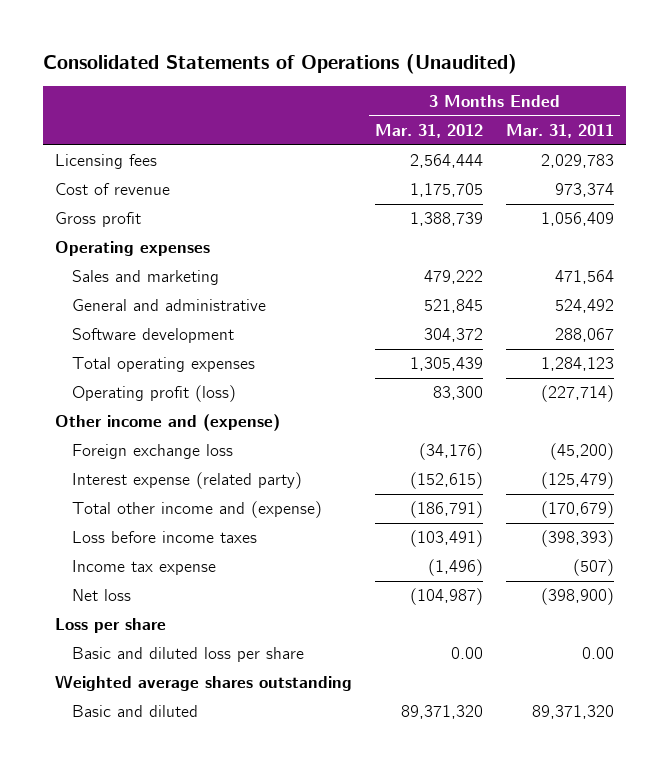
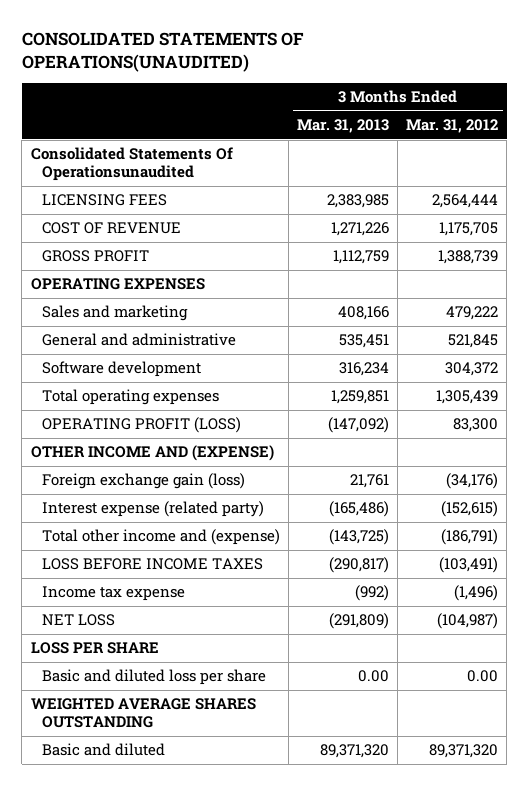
[42,54,517,75] Consolidated Statements of Operations (Unaudited) -> [21,32,304,73] CONSOLIDATED STATEMENTS OF OPERATIONS(UNAUDITED)
[506,123,615,138] Mar. 31, 2011 -> none
none -> [297,119,390,134] Mar. 31, 2013
none -> [30,147,233,182] Consolidated Statements Of Operationsunaudited
[54,154,157,170] Licensing fees -> [41,194,167,207] LICENSING FEES
[54,183,170,196] Cost of revenue -> [41,222,181,235] COST OF REVENUE
[54,212,141,228] Gross profit -> [41,250,149,263] GROSS PROFIT
[54,241,210,257] Operating expenses -> [30,278,205,291] OPERATING EXPENSES
[72,385,237,403] Operating profit (loss) -> [41,417,241,434] OPERATING PROFIT (LOSS)
[54,414,280,432] Other income and (expense) -> [30,445,274,462] OTHER INCOME AND (EXPENSE)
[72,444,234,460] Foreign exchange loss -> [41,473,245,490] Foreign exchange gain (loss)
[72,531,258,544] Loss before income taxes -> [41,558,263,571] LOSS BEFORE INCOME TAXES
[72,589,132,602] Net loss -> [41,614,115,627] NET LOSS
[54,618,166,634] Loss per share -> [30,642,159,655] LOSS PER SHARE
[54,675,352,692] Weighted average shares outstanding -> [30,698,256,729] WEIGHTED AVERAGE SHARES OUTSTANDING

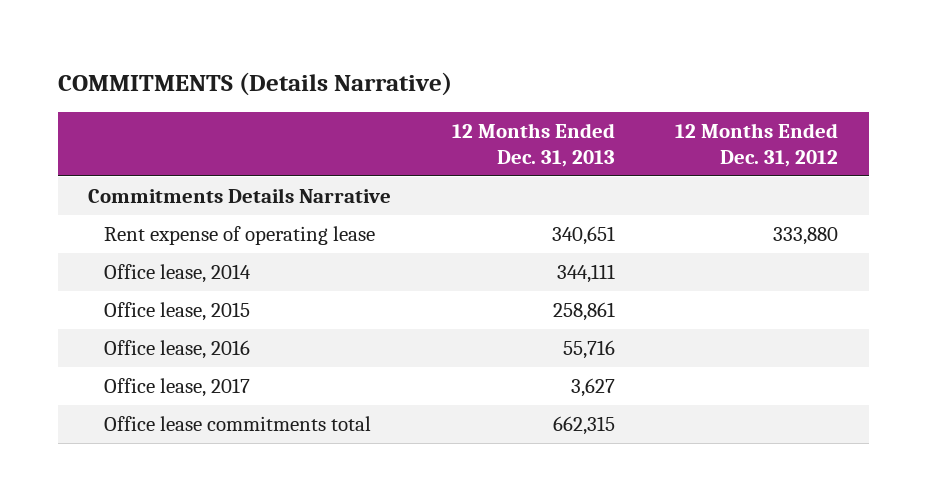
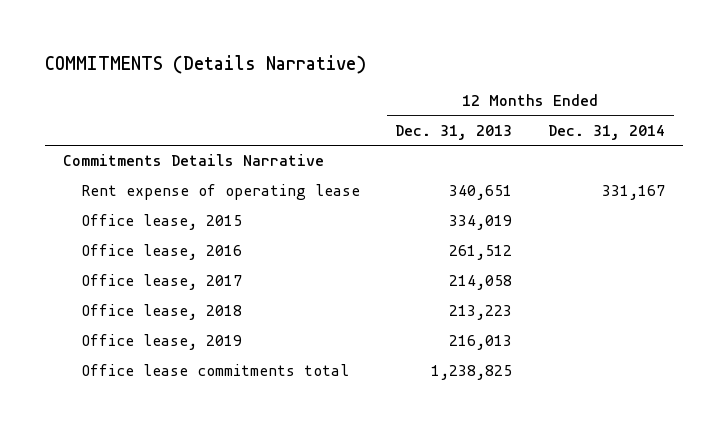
[675,123,839,167] 12 Months Ended Dec. 31, 2012 -> none
none -> [547,124,665,140] Dec. 31, 2014
[103,264,251,284] Office lease, 2014 -> [81,214,243,231] Office lease, 2015
[556,264,615,284] 344,111 -> [449,215,513,231] 334,019
[103,302,250,322] Office lease, 2015 -> [81,244,243,261] Office lease, 2016
[552,302,615,322] 258,861 -> [449,245,513,261] 261,512
[103,340,250,360] Office lease, 2016 -> [81,274,243,291] Office lease, 2017
[562,340,615,360] 55,716 -> [449,275,513,291] 214,058
[103,378,250,398] Office lease, 2017 -> [81,304,243,321] Office lease, 2018
[570,378,615,398] 3,627 -> [449,305,513,321] 213,223
none -> [81,334,243,351] Office lease, 2019
[552,416,615,436] 662,315 -> [431,365,513,381] 1,238,825

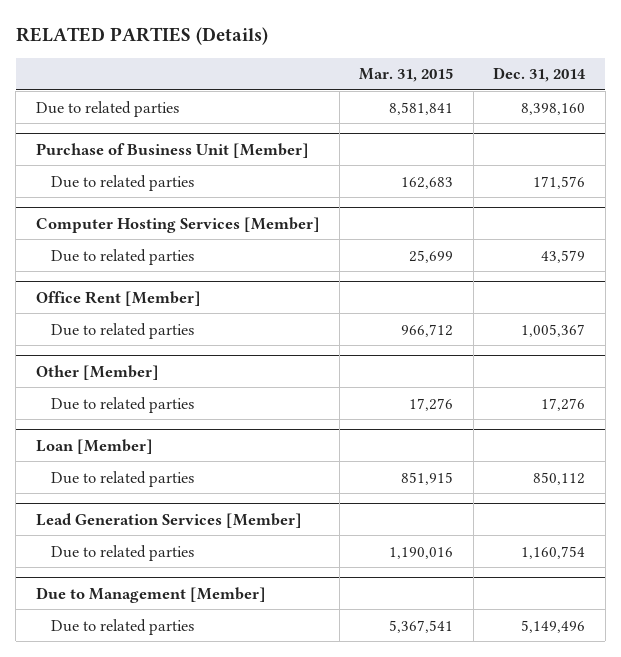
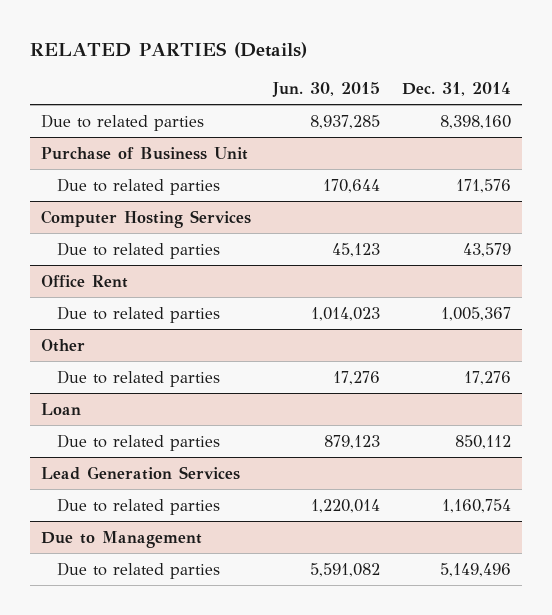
[359,68,454,83] Mar. 31, 2015 -> none
none -> [271,81,380,97] Jun. 30, 2015
[35,142,309,158] Purchase of Business Unit [Member] -> [40,146,248,160] Purchase of Business Unit
[35,216,320,233] Computer Hosting Services [Member] -> [40,209,251,228] Computer Hosting Services
[35,290,201,306] Office Rent [Member] -> [40,274,128,288] Office Rent
[35,364,159,380] Other [Member] -> [40,338,85,352] Other
[35,438,153,454] Loan [Member] -> [40,402,81,415] Loan
[35,512,302,528] Lead Generation Services [Member] -> [40,465,240,480] Lead Generation Services
[35,586,266,603] Due to Management [Member] -> [40,530,202,548] Due to Management

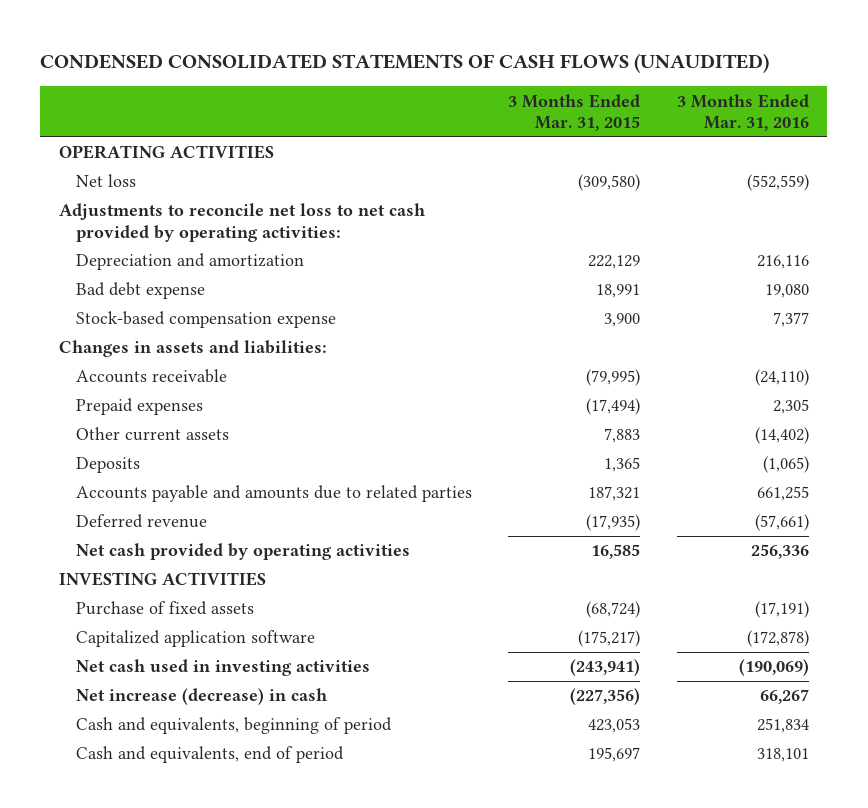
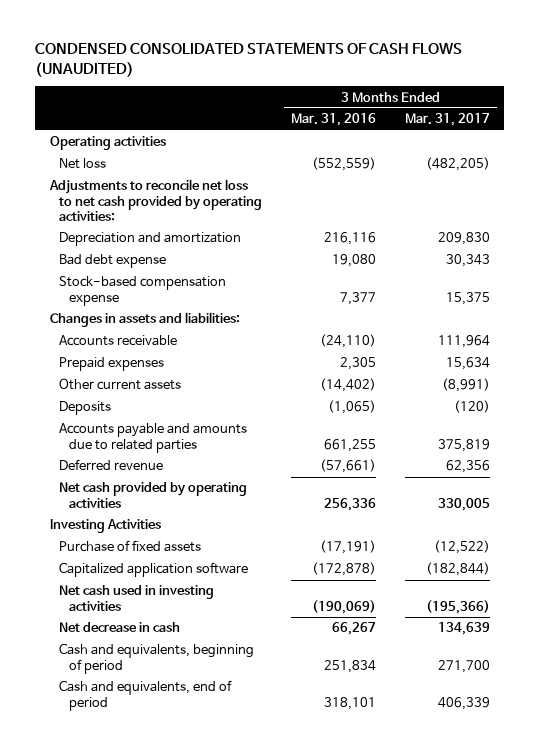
[508,93,641,131] 3 Months Ended Mar. 31, 2015 -> none
none -> [404,113,490,127] Mar. 31, 2017
[58,145,274,160] OPERATING ACTIVITIES -> [49,136,166,151] Operating activities
[58,572,266,587] INVESTING ACTIVITIES -> [49,519,161,534] Investing Activities
[75,688,327,706] Net increase (decrease) in cash -> [59,622,181,633] Net decrease in cash

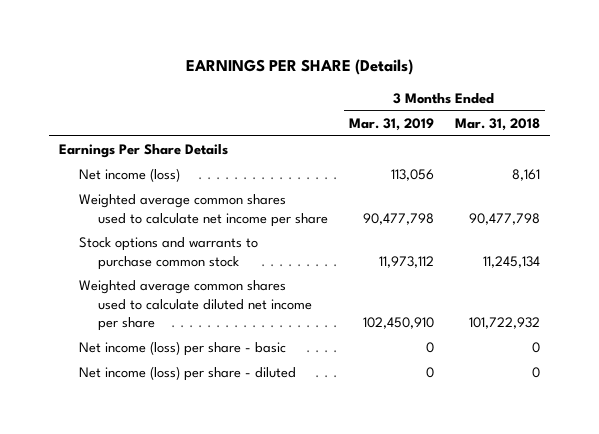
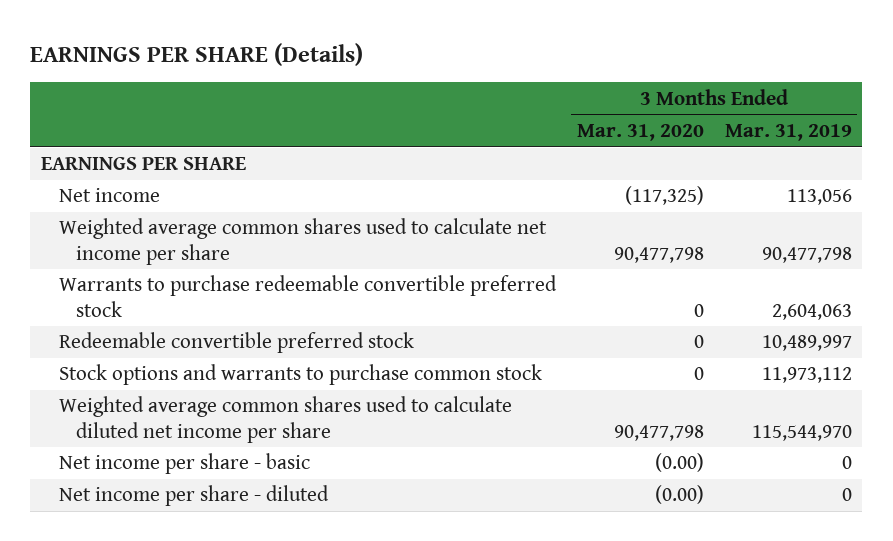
[454,117,540,131] Mar. 31, 2018 -> none
none -> [576,123,704,141] Mar. 31, 2020
[59,144,229,159] Earnings Per Share Details -> [41,157,247,171] EARNINGS PER SHARE
[78,168,180,183] Net income (loss) -> [58,188,160,203] Net income
none -> [58,275,557,317] Warrants to purchase redeemable convertible preferred stock
none -> [58,332,414,354] Redeemable convertible preferred stock
[362,316,434,329] 102,450,910 -> [751,424,852,441] 115,544,970
[78,341,286,357] Net income (loss) per share - basic -> [58,453,310,475] Net income per share - basic
[78,366,296,382] Net income (loss) per share - diluted -> [58,485,329,507] Net income per share - diluted

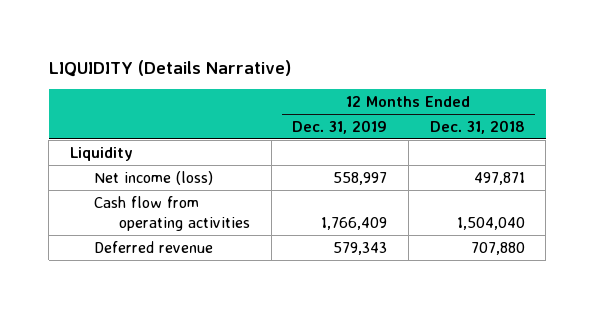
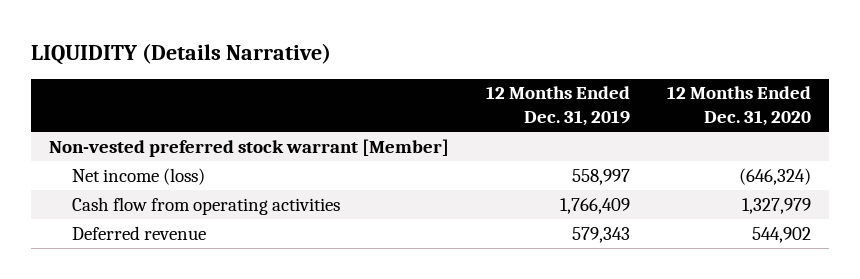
[429,119,525,134] Dec. 31, 2018 -> none
none -> [666,86,811,127] 12 Months Ended Dec. 31, 2020
[70,146,134,161] Liquidity -> [49,138,450,157] Non-vested preferred stock warrant [Member]

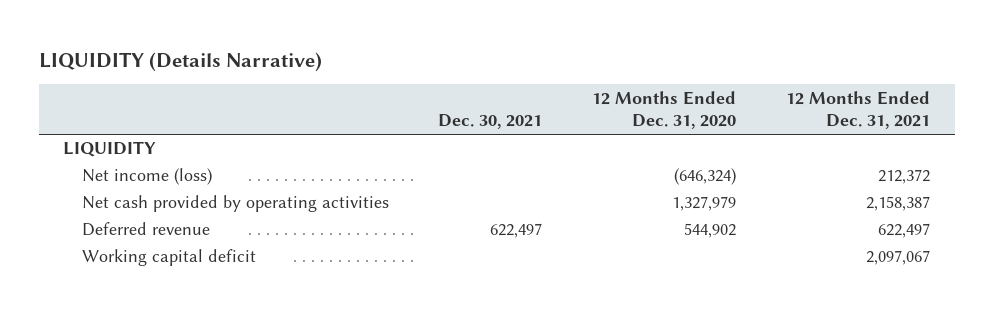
[486,86,631,127] 12 Months Ended Dec. 31, 2019 -> none
none -> [438,114,543,130] Dec. 30, 2021
none -> [785,90,930,130] 12 Months Ended Dec. 31, 2021
[49,138,450,157] Non-vested preferred stock warrant [Member] -> none
none -> [63,141,157,158] LIQUIDITY
[71,196,340,215] Cash flow from operating activities -> [81,195,389,213] Net cash provided by operating activities
none -> [81,249,256,267] Working capital deficit

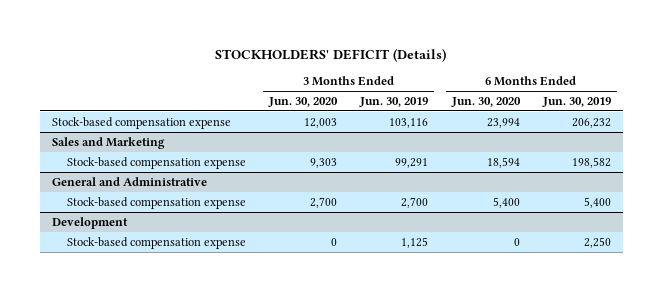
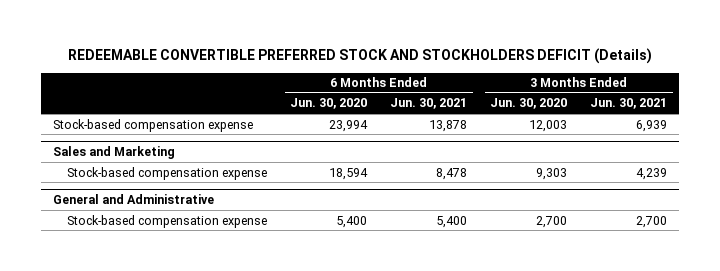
[215,48,447,63] STOCKHOLDERS' DEFICIT (Details) -> [68,48,653,65] REDEEMABLE CONVERTIBLE PREFERRED STOCK AND STOCKHOLDERS DEFICIT (Details)
[359,96,429,107] Jun. 30, 2019 -> none
[542,96,612,107] Jun. 30, 2019 -> none
none -> [390,98,468,110] Jun. 30, 2021
none -> [590,98,668,110] Jun. 30, 2021
[51,216,128,229] Development -> none
[66,236,246,249] Stock-based compensation expense -> none

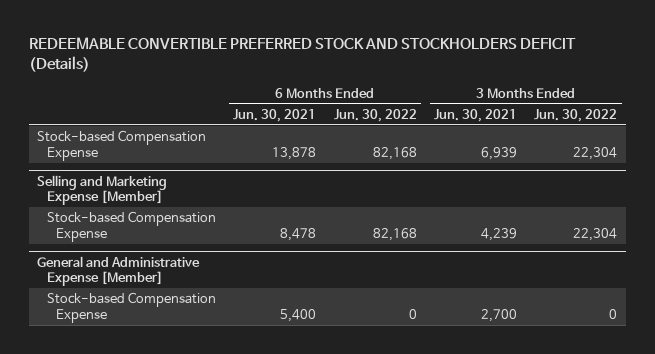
[290,98,368,110] Jun. 30, 2020 -> none
[490,98,568,110] Jun. 30, 2020 -> none
none -> [333,108,417,122] Jun. 30, 2022
none -> [534,108,618,122] Jun. 30, 2022
[52,118,253,132] Stock-based compensation expense -> [37,130,207,161] Stock-based Compensation Expense
[52,146,175,160] Sales and Marketing -> [37,174,168,206] Selling and Marketing Expense [Member]
[67,166,268,180] Stock-based compensation expense -> [46,211,216,242] Stock-based Compensation Expense
[52,194,214,205] General and Administrative -> [37,255,201,287] General and Administrative Expense [Member]
[67,214,268,228] Stock-based compensation expense -> [46,292,216,323] Stock-based Compensation Expense

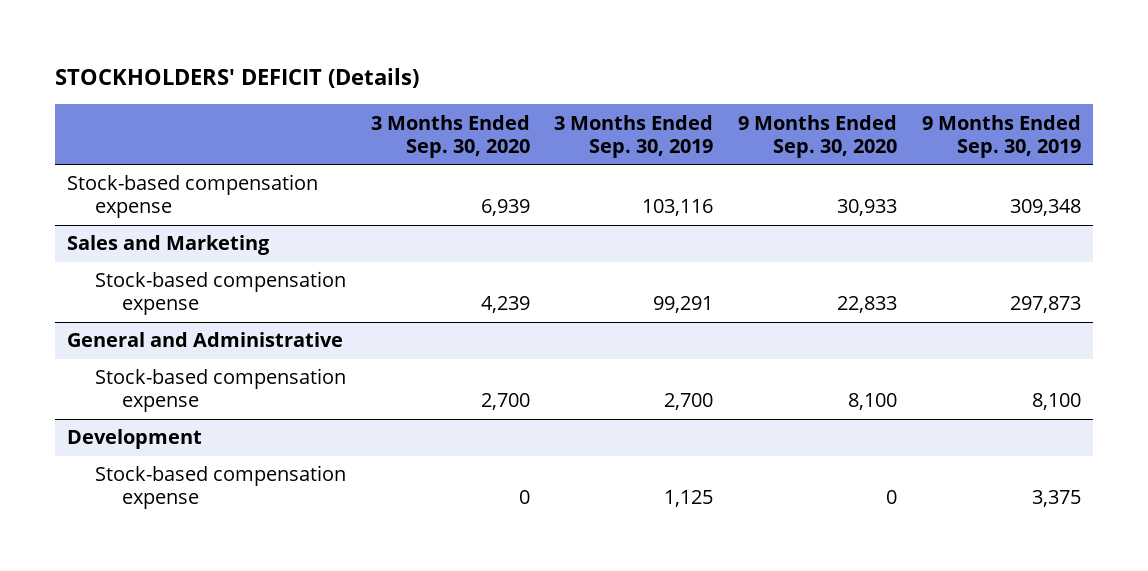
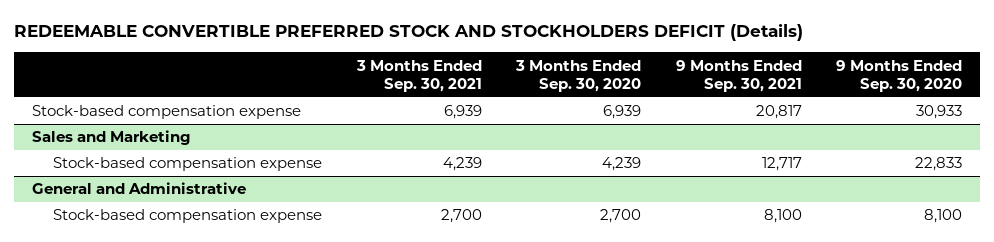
[55,68,420,89] STOCKHOLDERS' DEFICIT (Details) -> [14,24,804,42] REDEEMABLE CONVERTIBLE PREFERRED STOCK AND STOCKHOLDERS DEFICIT (Details)
[554,114,714,158] 3 Months Ended Sep. 30, 2019 -> none
[921,114,1081,158] 9 Months Ended Sep. 30, 2019 -> none
none -> [355,59,482,93] 3 Months Ended Sep. 30, 2021
none -> [675,59,802,93] 9 Months Ended Sep. 30, 2021
[67,429,203,450] Development -> none
[94,465,346,510] Stock-based compensation expense -> none

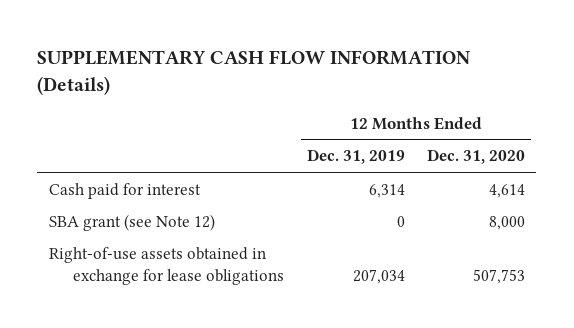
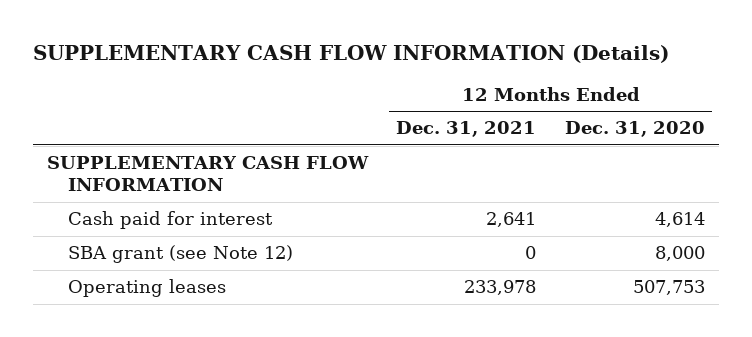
[306,149,405,165] Dec. 31, 2019 -> none
none -> [396,121,537,138] Dec. 31, 2021
none -> [47,156,370,192] SUPPLEMENTARY CASH FLOW INFORMATION
[48,246,285,285] Right-of-use assets obtained in exchange for lease obligations -> [67,279,226,298] Operating leases

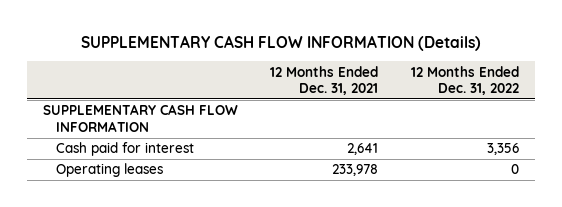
[564,121,705,138] Dec. 31, 2020 -> none
none -> [410,65,519,96] 12 Months Ended Dec. 31, 2022
[67,245,293,264] SBA grant (see Note 12) -> none

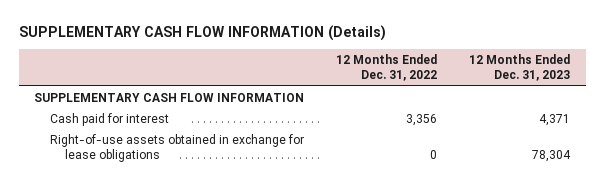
[270,65,379,96] 12 Months Ended Dec. 31, 2021 -> none
none -> [469,54,571,82] 12 Months Ended Dec. 31, 2023
[56,163,164,178] Operating leases -> [49,133,304,163] Right-of-use assets obtained in exchange for lease obligations

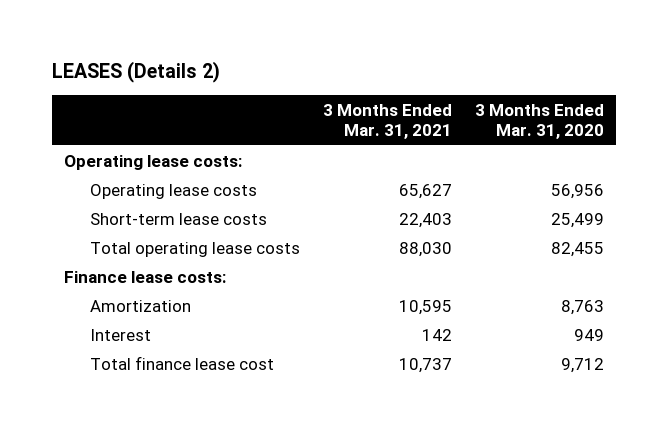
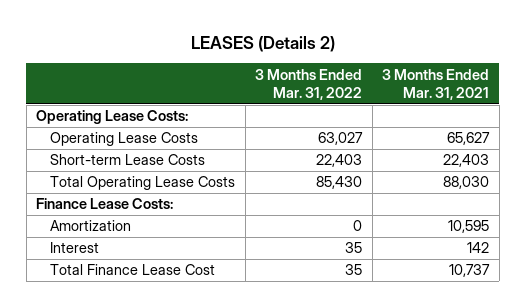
[475,103,605,139] 3 Months Ended Mar. 31, 2020 -> none
none -> [255,68,363,100] 3 Months Ended Mar. 31, 2022
[63,154,242,170] Operating lease costs: -> [35,110,188,125] Operating Lease Costs:
[90,183,258,199] Operating lease costs -> [50,132,199,147] Operating Lease Costs
[90,212,268,225] Short-term lease costs -> [50,154,206,166] Short-term Lease Costs
[90,241,301,257] Total operating lease costs -> [50,176,236,191] Total Operating Lease Costs
[63,270,226,283] Finance lease costs: -> [35,198,173,210] Finance Lease Costs:
[90,355,275,370] Total finance lease cost -> [50,264,216,276] Total Finance Lease Cost

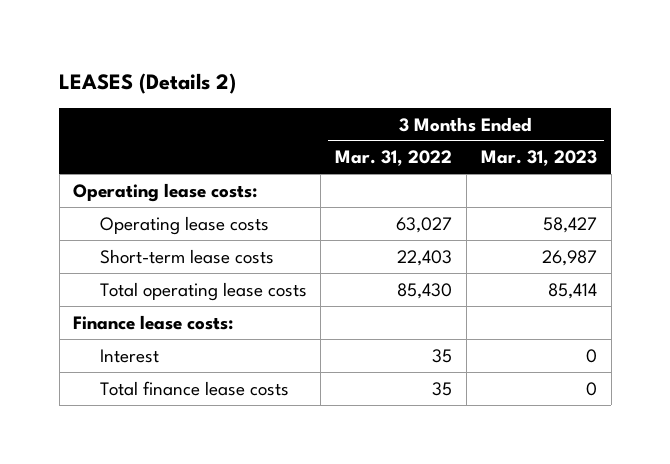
[382,68,490,100] 3 Months Ended Mar. 31, 2021 -> none
none -> [480,150,597,167] Mar. 31, 2023
[50,220,132,232] Amortization -> none
[35,110,188,125] Operating Lease Costs: -> [73,182,258,202] Operating lease costs:
[50,132,199,147] Operating Lease Costs -> [99,215,269,235] Operating lease costs
[50,154,206,166] Short-term Lease Costs -> [99,248,274,264] Short-term lease costs
[50,176,236,191] Total Operating Lease Costs -> [99,281,307,301] Total operating lease costs
[35,198,173,210] Finance Lease Costs: -> [73,314,234,330] Finance lease costs:
[50,264,216,276] Total Finance Lease Cost -> [99,380,289,396] Total finance lease costs

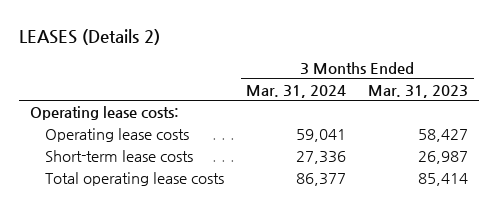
[335,150,453,167] Mar. 31, 2022 -> none
none -> [246,84,347,98] Mar. 31, 2024
[73,314,234,330] Finance lease costs: -> none
[99,348,159,363] Interest -> none
[99,380,289,396] Total finance lease costs -> none

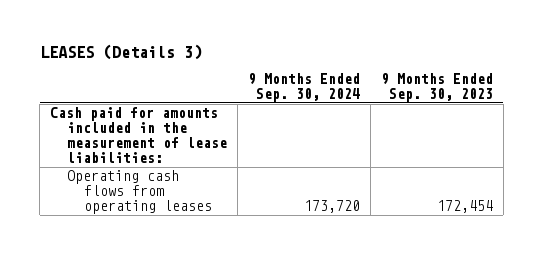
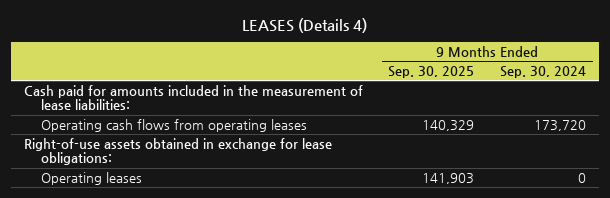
[39,44,202,61] LEASES (Details 3) -> [241,17,367,33] LEASES (Details 4)
[380,73,493,103] 9 Months Ended Sep. 30, 2023 -> none
none -> [388,66,475,79] Sep. 30, 2025
none -> [23,137,332,166] Right-of-use assets obtained in exchange for lease obligations:
none -> [41,171,143,185] Operating leases

